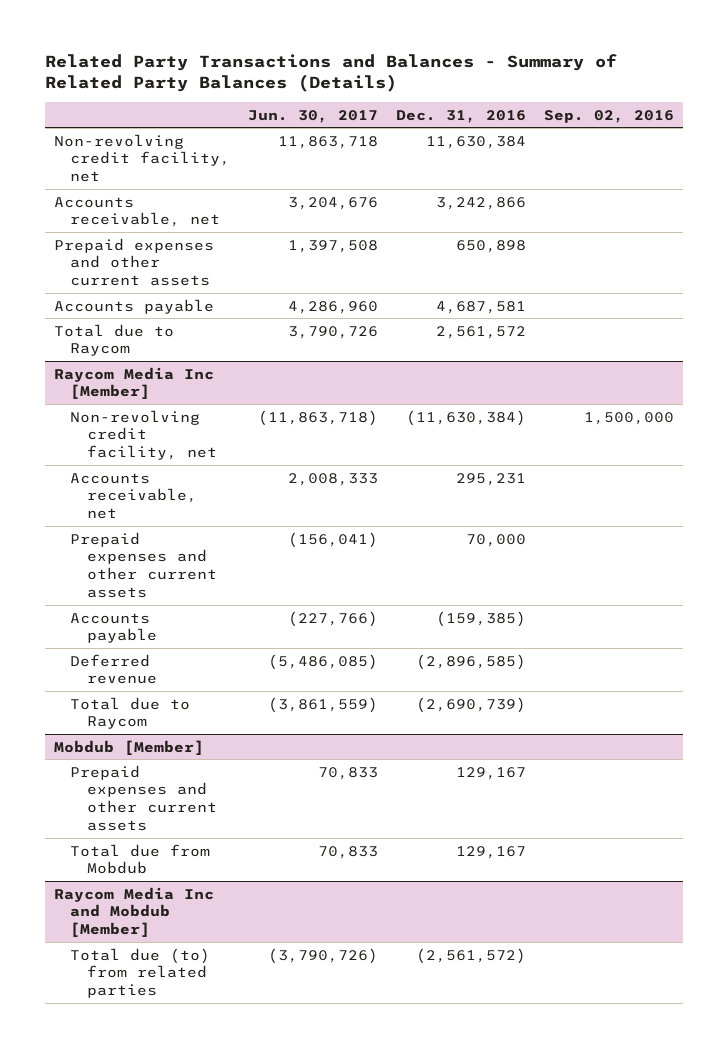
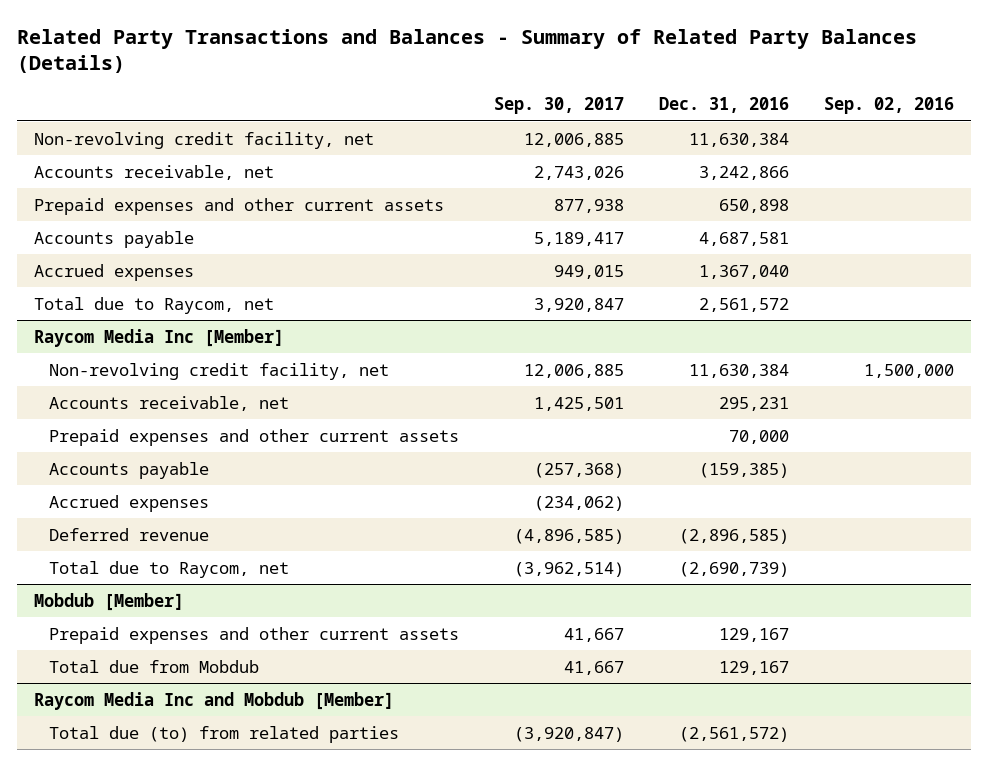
[248,109,379,123] Jun. 30, 2017 -> none
none -> [494,97,625,115] Sep. 30, 2017
none -> [34,263,195,281] Accrued expenses
[53,323,174,357] Total due to Raycom -> [34,296,275,314] Total due to Raycom, net
[405,409,526,426] (11,630,384) -> [689,363,790,378] 11,630,384
none -> [49,494,210,512] Accrued expenses
[70,696,191,730] Total due to Raycom -> [49,560,290,578] Total due to Raycom, net

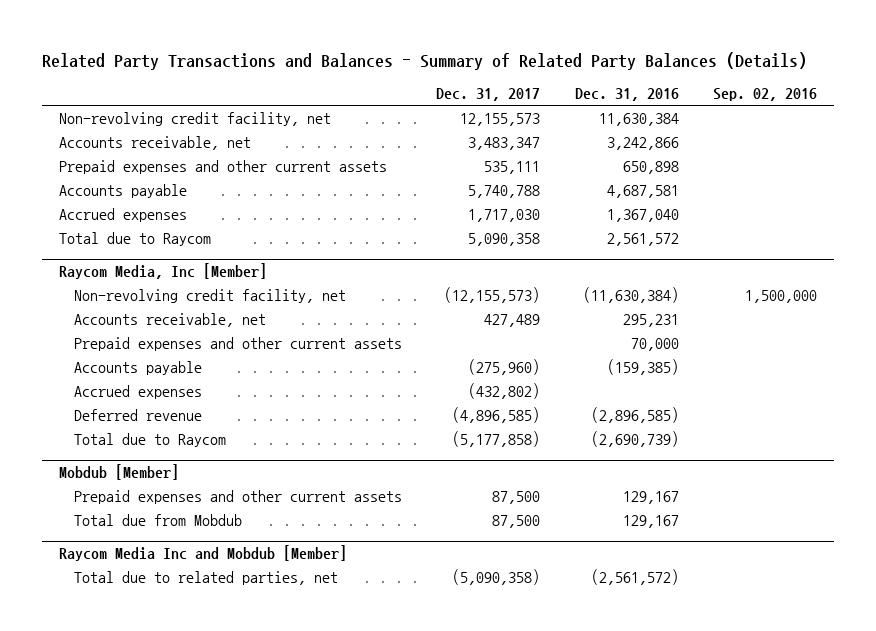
[494,97,625,115] Sep. 30, 2017 -> none
none -> [436,88,541,102] Dec. 31, 2017
[34,296,275,314] Total due to Raycom, net -> [59,231,212,246] Total due to Raycom
[34,328,285,347] Raycom Media Inc [Member] -> [59,263,268,280] Raycom Media, Inc [Member]
[689,363,790,378] 11,630,384 -> [582,286,679,303] (11,630,384)
[49,560,290,578] Total due to Raycom, net -> [74,432,227,447] Total due to Raycom
[49,725,400,743] Total due (to) from related parties -> [74,570,339,585] Total due to related parties, net

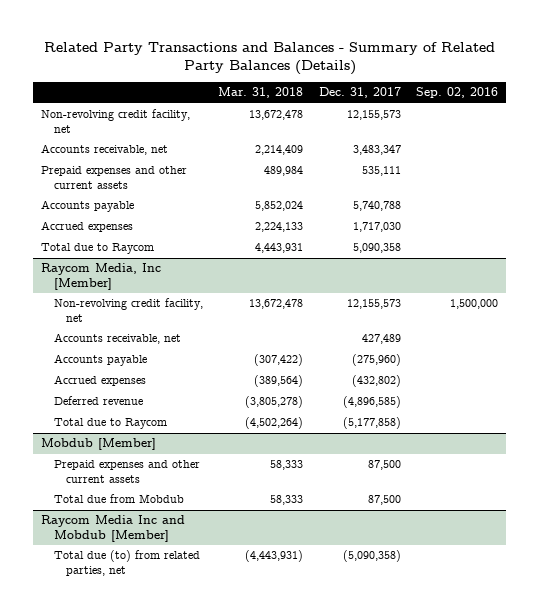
[574,88,679,102] Dec. 31, 2016 -> none
none -> [218,87,304,99] Mar. 31, 2018
[444,286,541,303] (12,155,573) -> [346,299,401,310] 12,155,573
[74,336,403,351] Prepaid expenses and other current assets -> none
[74,570,339,585] Total due to related parties, net -> [53,550,200,576] Total due (to) from related parties, net

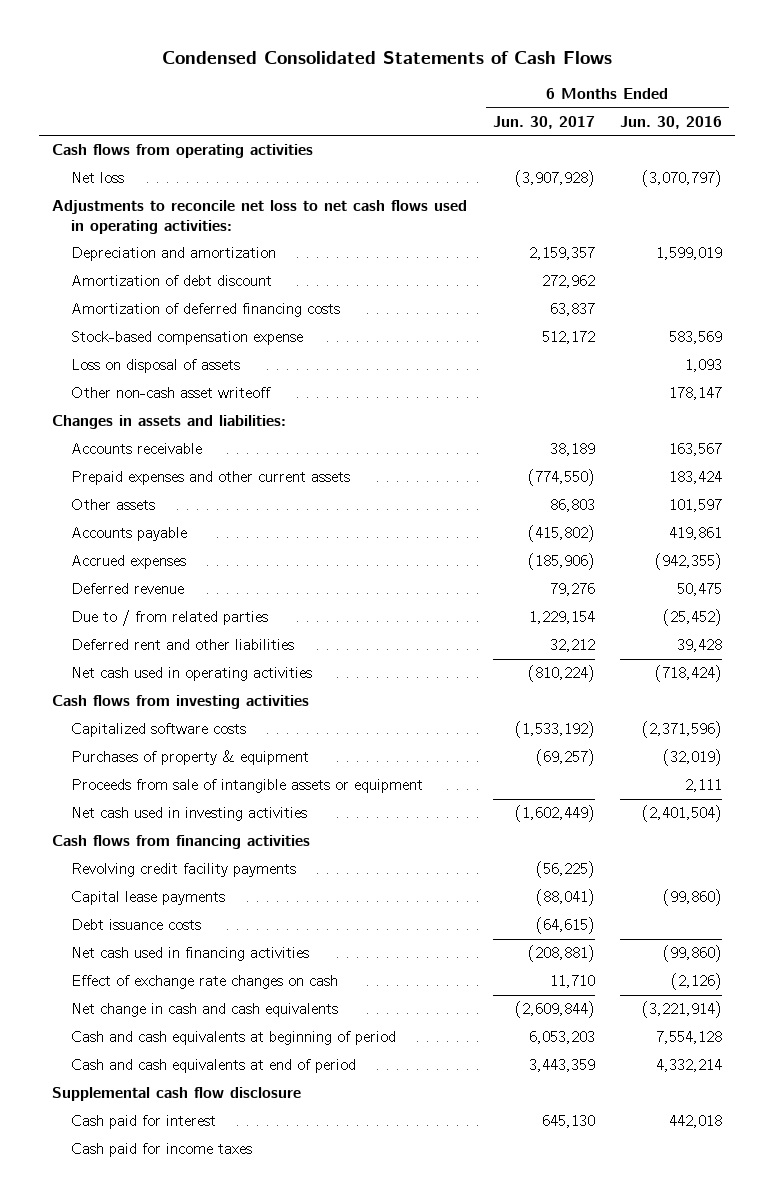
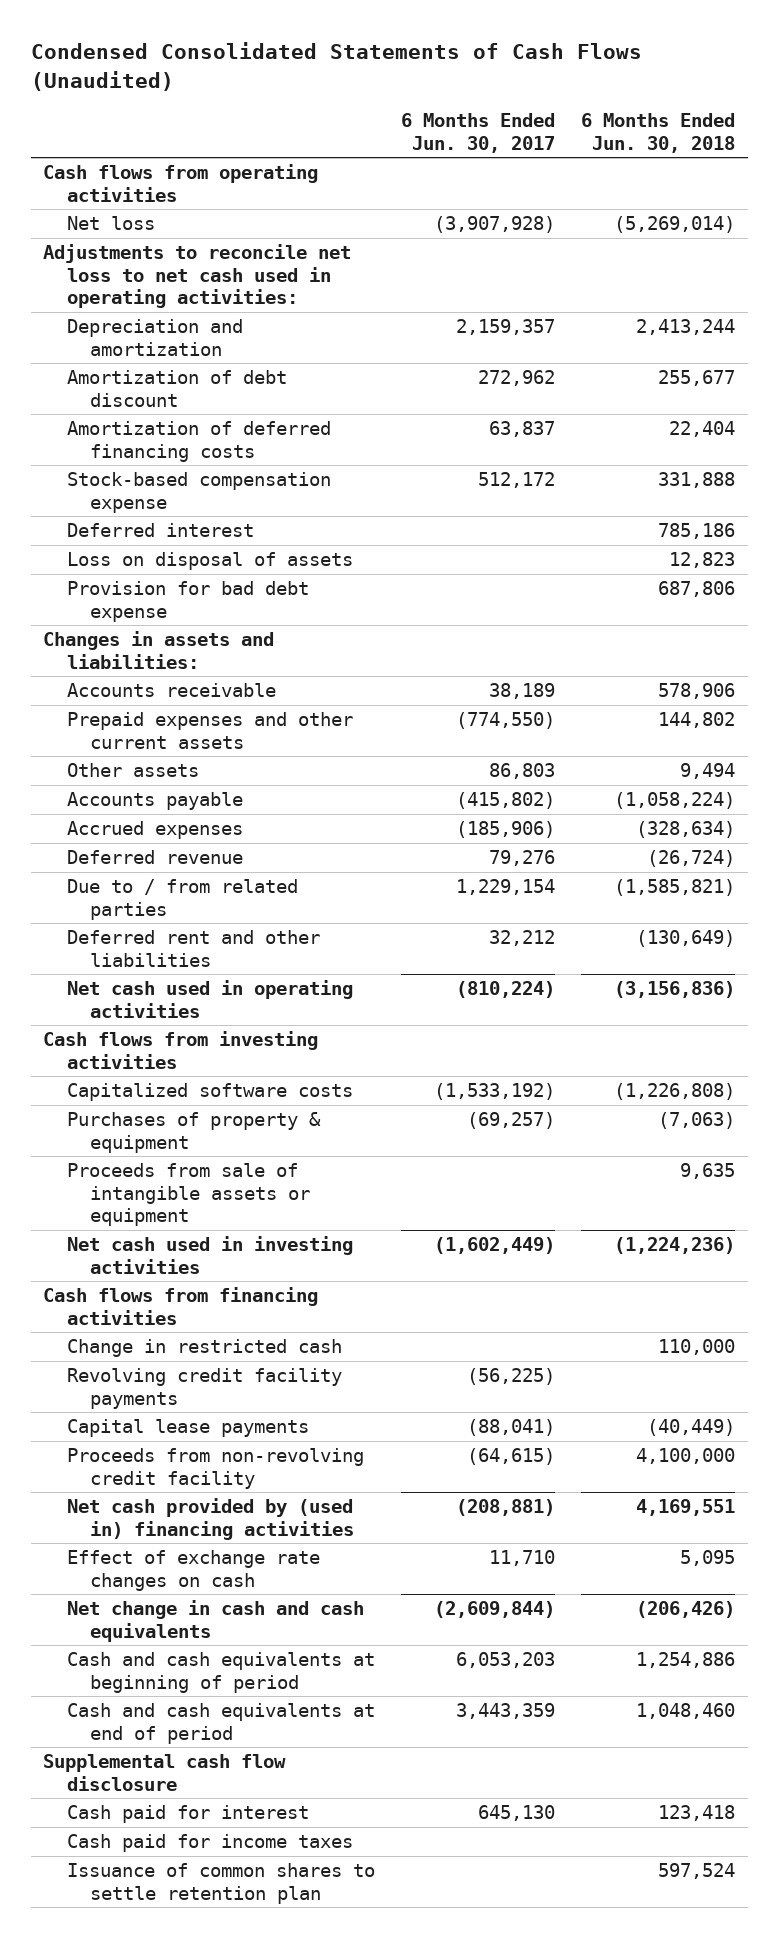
[162,50,613,64] Condensed Consolidated Statements of Cash Flows -> [30,42,642,91] Condensed Consolidated Statements of Cash Flows (Unaudited)
[620,115,723,129] Jun. 30, 2016 -> none
none -> [580,113,735,153] 6 Months Ended Jun. 30, 2018
[51,200,467,234] Adjustments to reconcile net loss to net cash flows used in operating activities: -> [43,244,352,309] Adjustments to reconcile net loss to net cash used in operating activities:
none -> [66,523,254,538] Deferred interest
[71,387,272,399] Other non-cash asset writeoff -> none
none -> [66,581,309,622] Provision for bad debt expense
none -> [66,1339,342,1358] Change in restricted cash
[71,919,202,931] Debt issuance costs -> [66,1448,364,1489] Proceeds from non-revolving credit facility
[71,947,310,962] Net cash used in financing activities -> [66,1498,355,1540] Net cash provided by (used in) financing activities
none -> [66,1863,375,1904] Issuance of common shares to settle retention plan

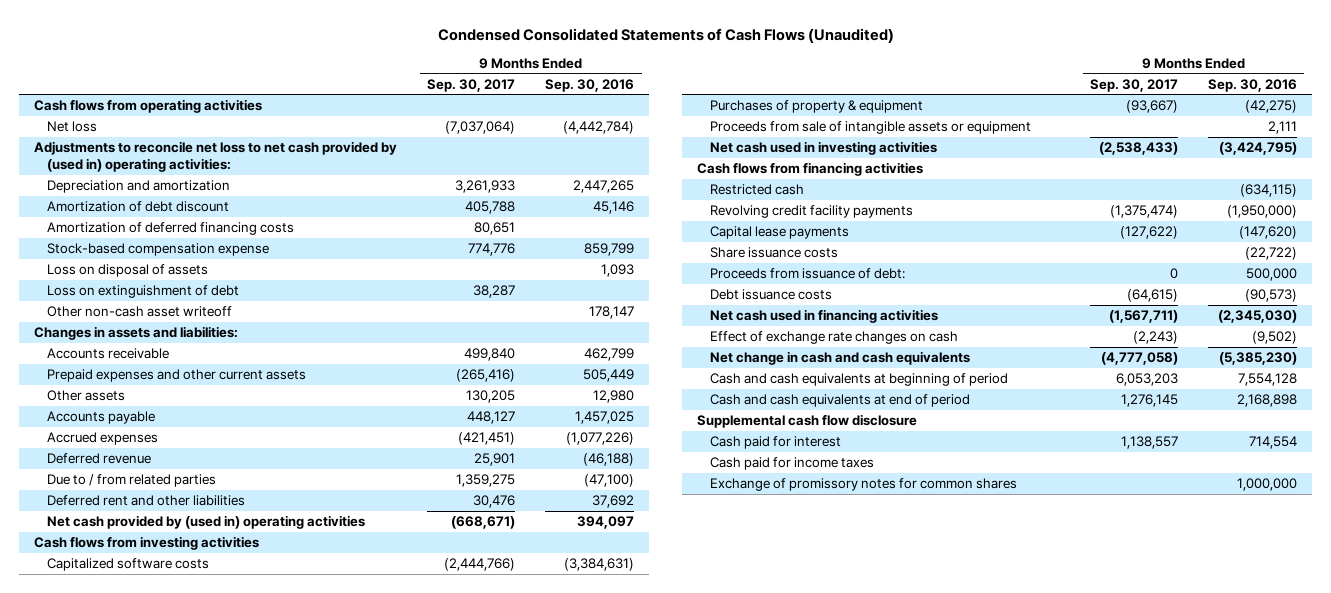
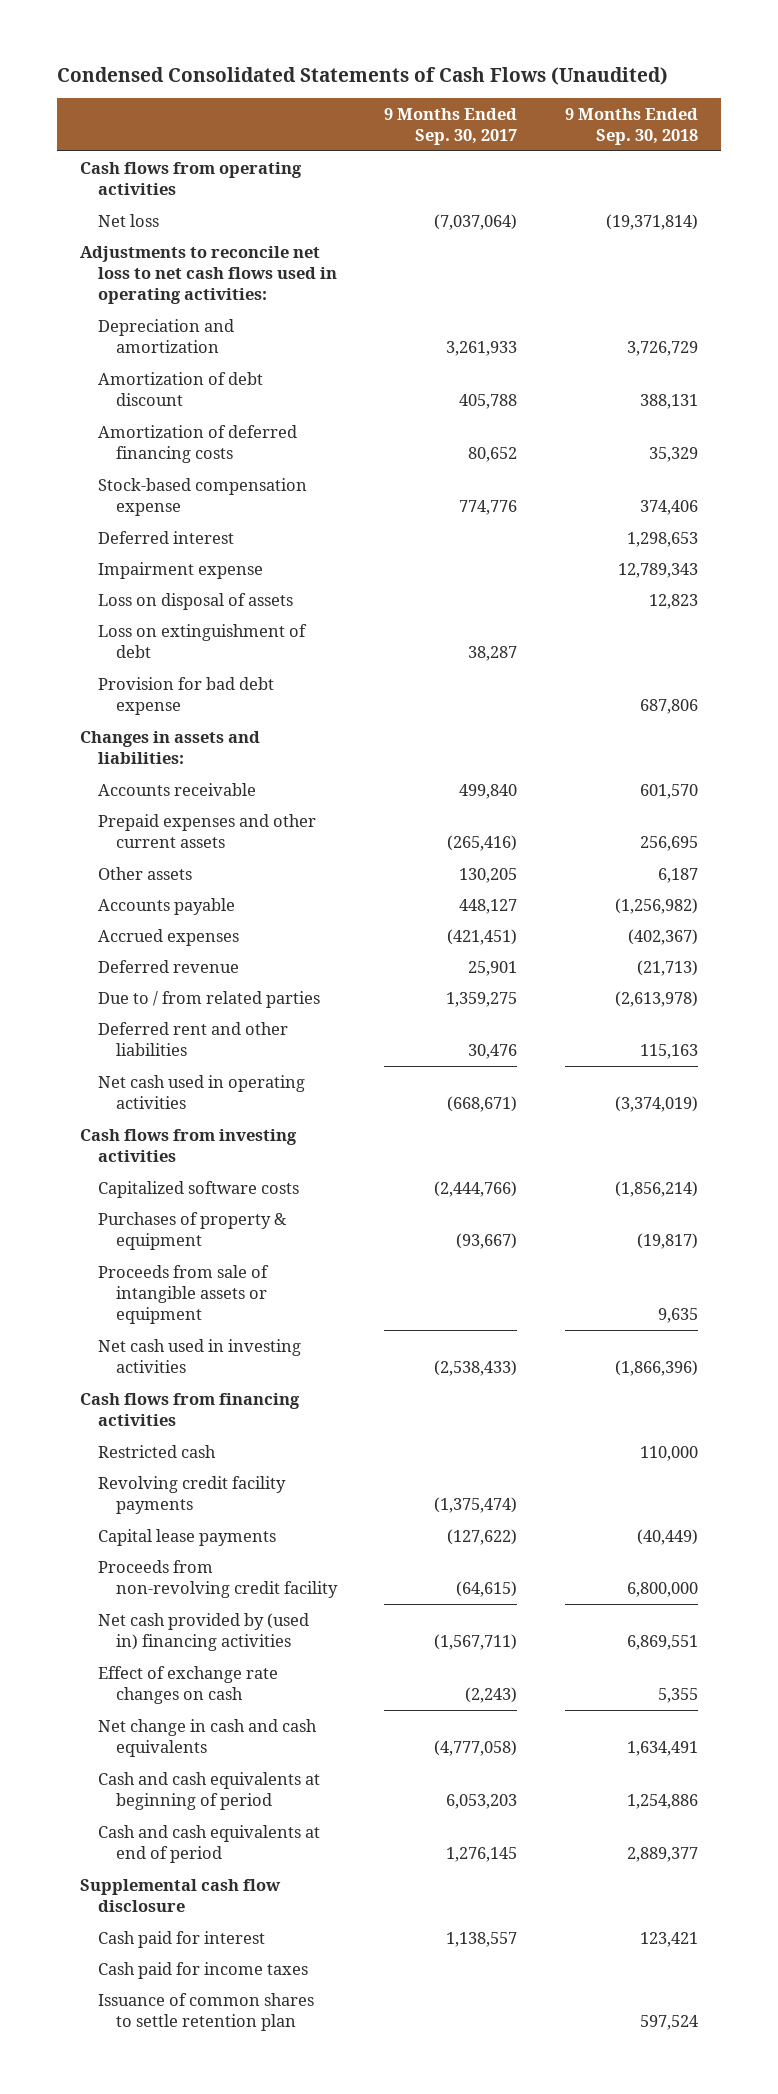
[545,78,635,92] Sep. 30, 2016 -> none
none -> [564,107,698,146] 9 Months Ended Sep. 30, 2018
[34,140,398,172] Adjustments to reconcile net loss to net cash provided by (used in) operating activities: -> [80,245,338,305] Adjustments to reconcile net loss to net cash flows used in operating activities:
[474,221,516,235] 80,651 -> [468,446,518,462] 80,652
none -> [98,530,235,544] Deferred interest
none -> [98,561,264,579] Impairment expense
[47,305,233,317] Other non-cash asset writeoff -> none
none -> [98,676,275,715] Provision for bad debt expense
[47,514,366,529] Net cash provided by (used in) operating activities -> [98,1074,306,1109] Net cash used in operating activities
[709,246,838,258] Share issuance costs -> none
[709,267,905,279] Proceeds from issuance of debt: -> none
[709,288,832,300] Debt issuance costs -> [98,1559,338,1598] Proceeds from non-revolving credit facility
[709,308,938,323] Net cash used in financing activities -> [98,1612,310,1651] Net cash provided by (used in) financing activities
[709,477,1017,491] Exchange of promissory notes for common shares -> none
none -> [98,1992,315,2031] Issuance of common shares to settle retention plan

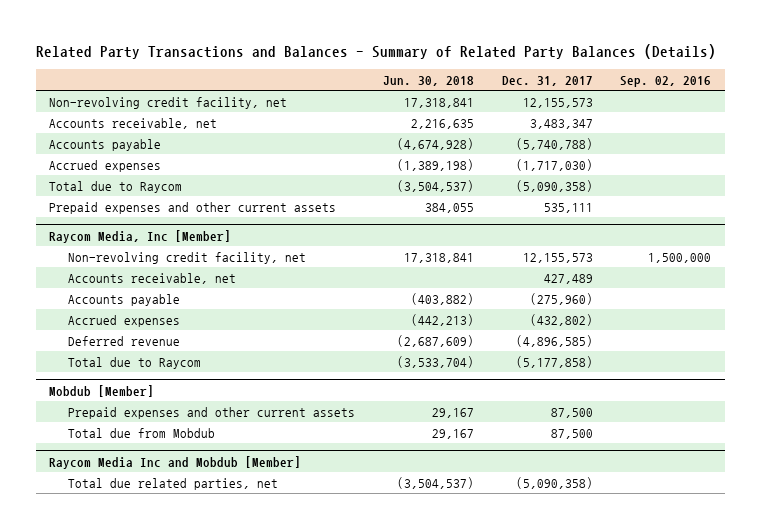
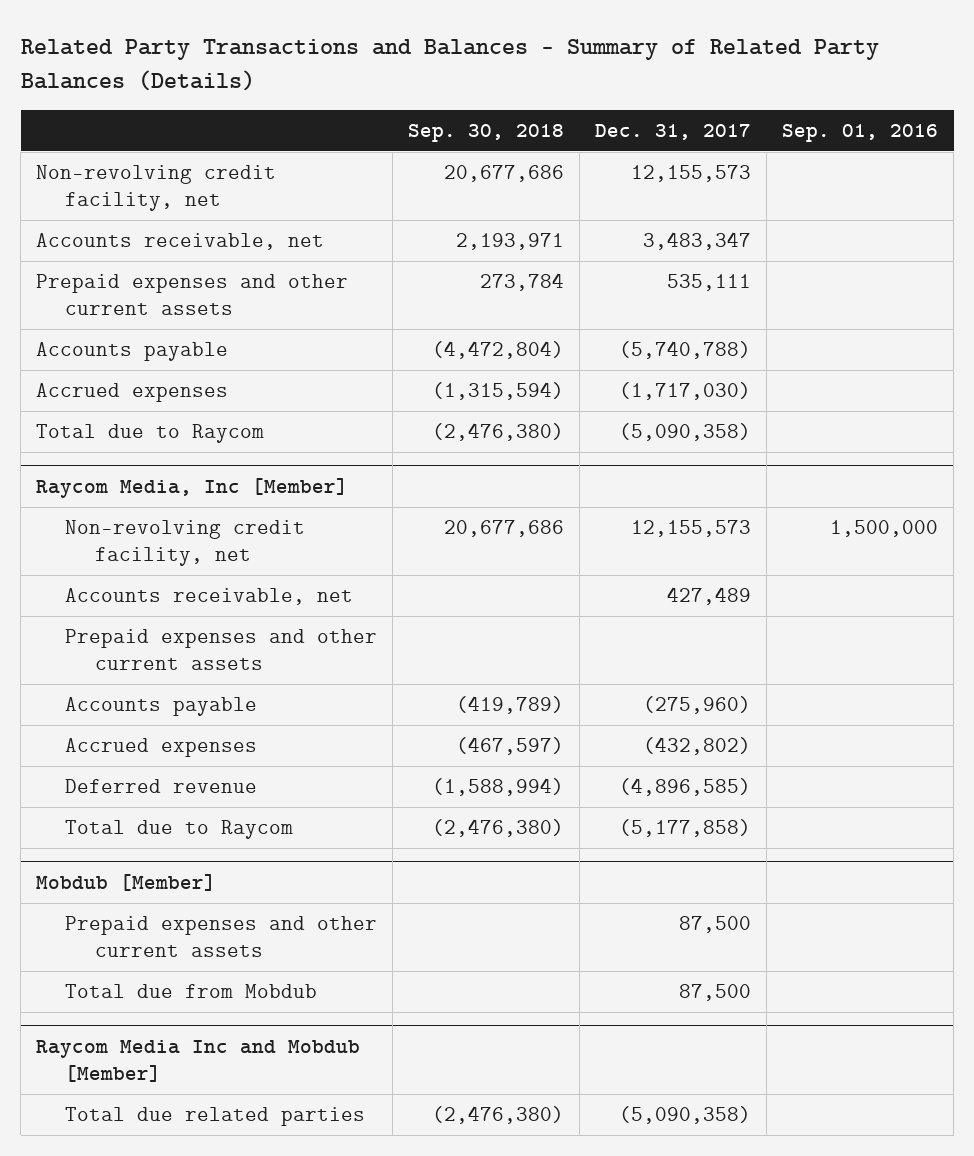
[382,76,474,87] Jun. 30, 2018 -> none
[620,76,712,88] Sep. 02, 2016 -> none
none -> [408,123,565,142] Sep. 30, 2018
none -> [782,123,939,142] Sep. 01, 2016
[49,201,337,214] Prepaid expenses and other current assets -> [36,274,349,316] Prepaid expenses and other current assets
none -> [65,629,378,671] Prepaid expenses and other current assets
[68,477,279,490] Total due related parties, net -> [65,1107,366,1127] Total due related parties

